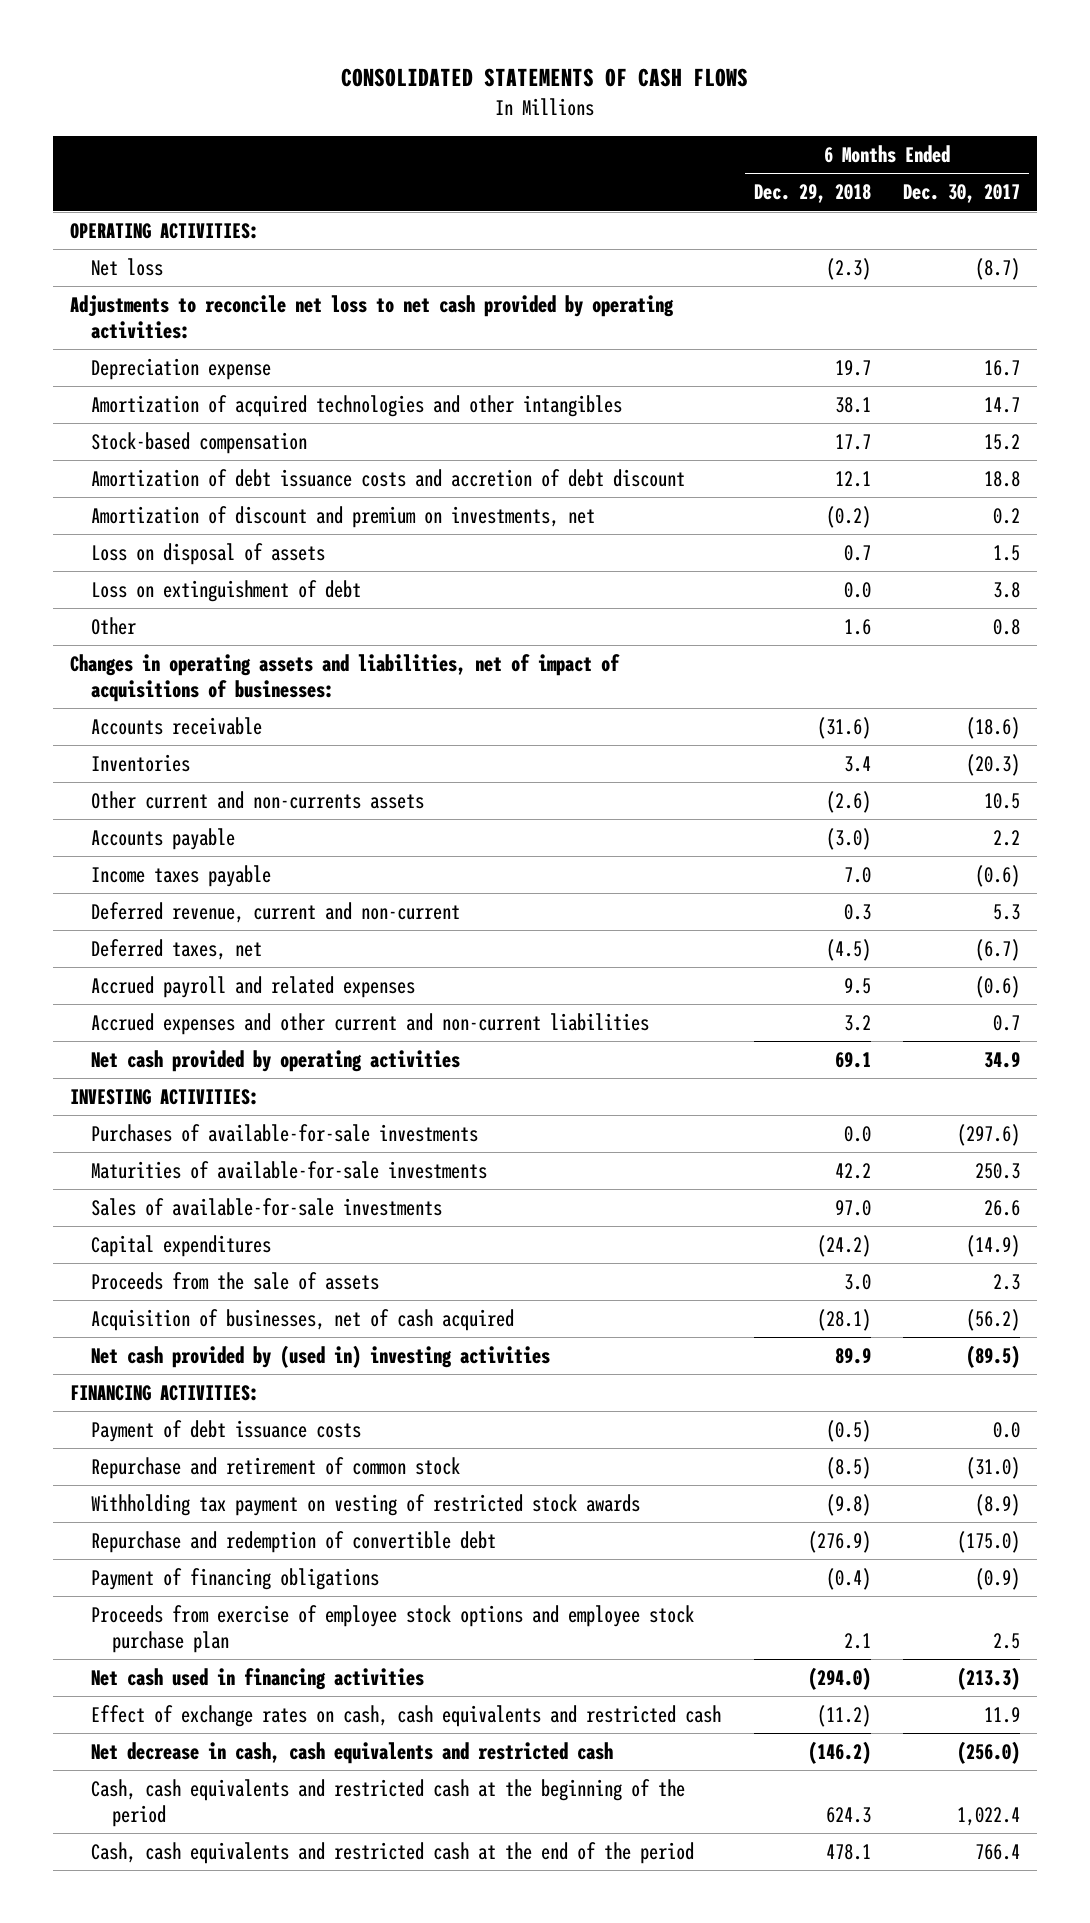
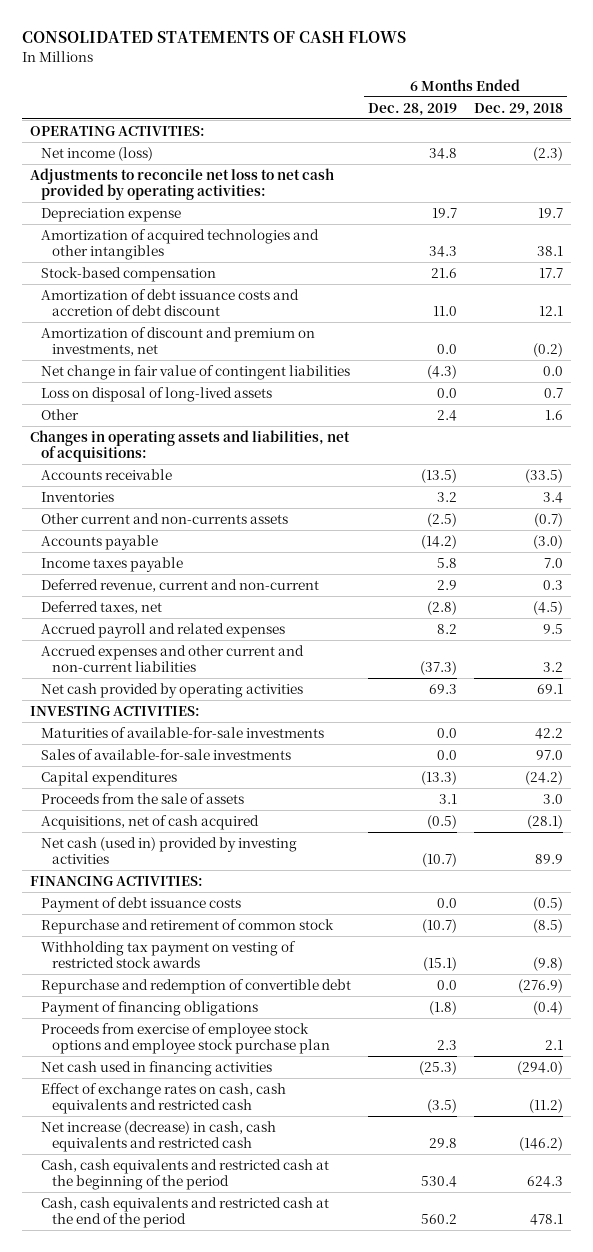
[903,184,1021,204] Dec. 30, 2017 -> none
none -> [368,102,458,116] Dec. 28, 2019
[90,258,163,277] Net loss -> [41,146,154,161] Net income (loss)
[90,580,361,603] Loss on extinguishment of debt -> none
none -> [41,364,351,380] Net change in fair value of contingent liabilities
[90,543,325,566] Loss on disposal of assets -> [41,386,273,402] Loss on disposal of long-lived assets
[69,654,620,702] Changes in operating assets and liabilities, net of impact of acquisitions of businesses: -> [30,429,351,463] Changes in operating assets and liabilities, net of acquisitions:
[816,717,871,740] (31.6) -> [524,468,563,483] (33.5)
[825,791,871,814] (2.6) -> [533,512,563,527] (0.7)
[90,1124,478,1143] Purchases of available-for-sale investments -> none
[90,1309,514,1332] Acquisition of businesses, net of cash acquired -> [41,814,260,830] Acquisitions, net of cash acquired
[90,1345,550,1369] Net cash provided by (used in) investing activities -> [41,836,298,865] Net cash (used in) provided by investing activities
[90,1742,613,1765] Net decrease in cash, cash equivalents and restricted cash -> [41,1120,277,1153] Net increase (decrease) in cash, cash equivalents and restricted cash

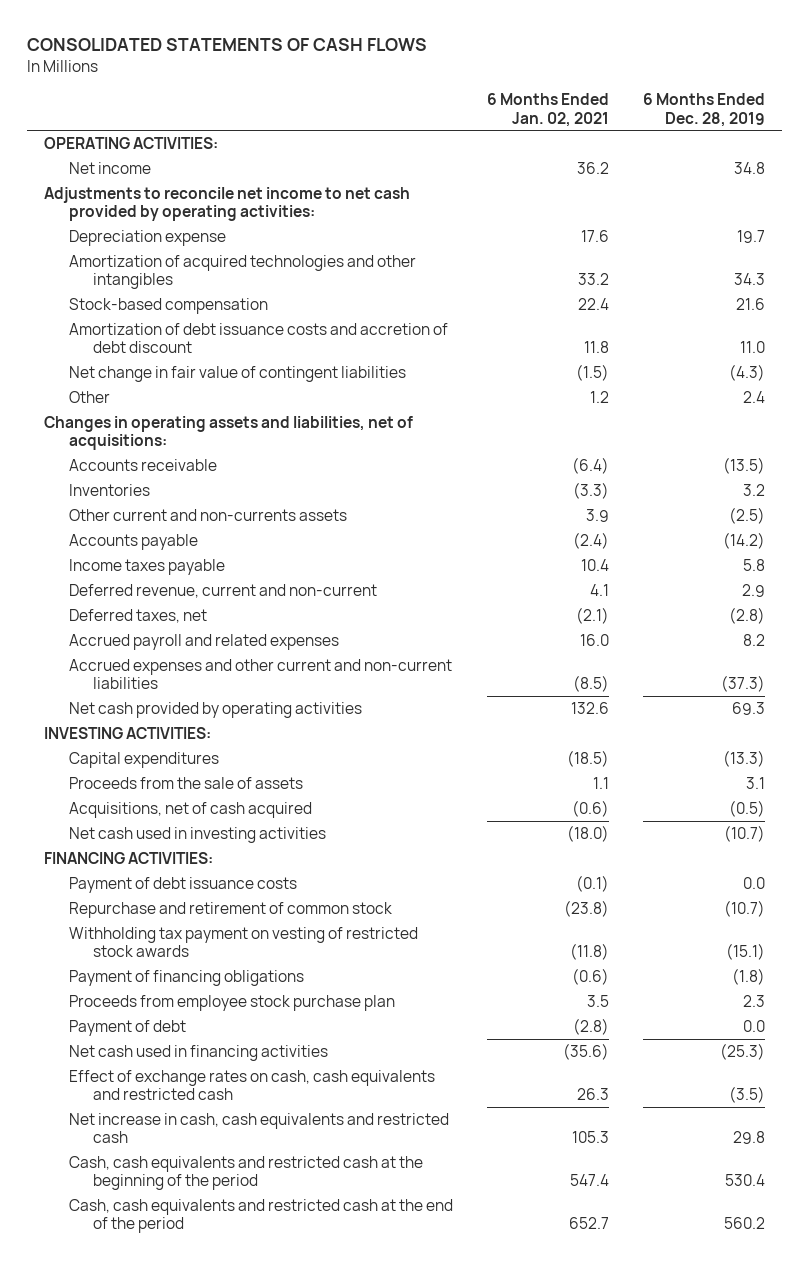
[473,102,563,116] Dec. 29, 2018 -> none
none -> [486,93,609,127] 6 Months Ended Jan. 02, 2021
[41,146,154,161] Net income (loss) -> [68,162,151,175] Net income
[30,167,335,201] Adjustments to reconcile net loss to net cash provided by operating activities: -> [44,187,411,222] Adjustments to reconcile net income to net cash provided by operating activities:
[41,326,316,357] Amortization of discount and premium on investments, net -> none
[41,386,273,402] Loss on disposal of long-lived assets -> none
[41,726,325,738] Maturities of available-for-sale investments -> none
[41,748,292,760] Sales of available-for-sale investments -> none
[41,836,298,865] Net cash (used in) provided by investing activities -> [68,827,326,844] Net cash used in investing activities
[41,978,352,994] Repurchase and redemption of convertible debt -> none
[41,1022,331,1055] Proceeds from exercise of employee stock options and employee stock purchase plan -> [68,995,395,1012] Proceeds from employee stock purchase plan
none -> [68,1020,186,1037] Payment of debt
[41,1120,277,1153] Net increase (decrease) in cash, cash equivalents and restricted cash -> [68,1113,449,1144] Net increase in cash, cash equivalents and restricted cash

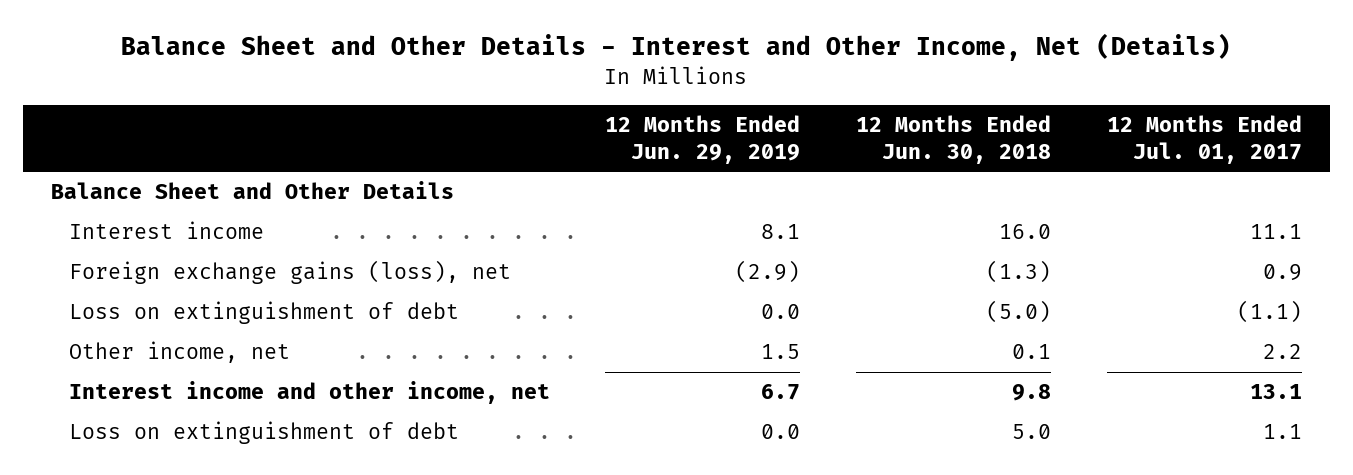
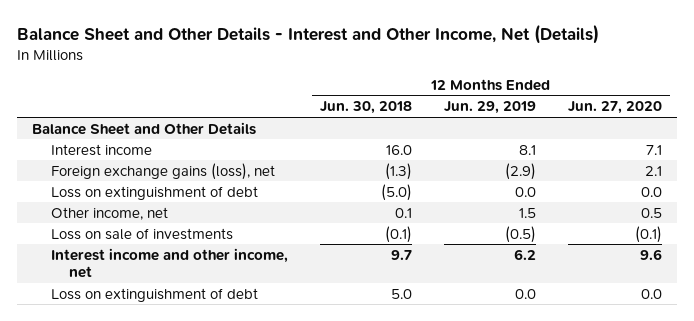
[1106,115,1302,164] 12 Months Ended Jul. 01, 2017 -> none
none -> [567,101,662,115] Jun. 27, 2020
none -> [50,227,233,240] Loss on sale of investments
[761,384,801,401] 6.7 -> [513,248,536,260] 6.2
[1012,384,1052,402] 9.8 -> [390,249,412,260] 9.7

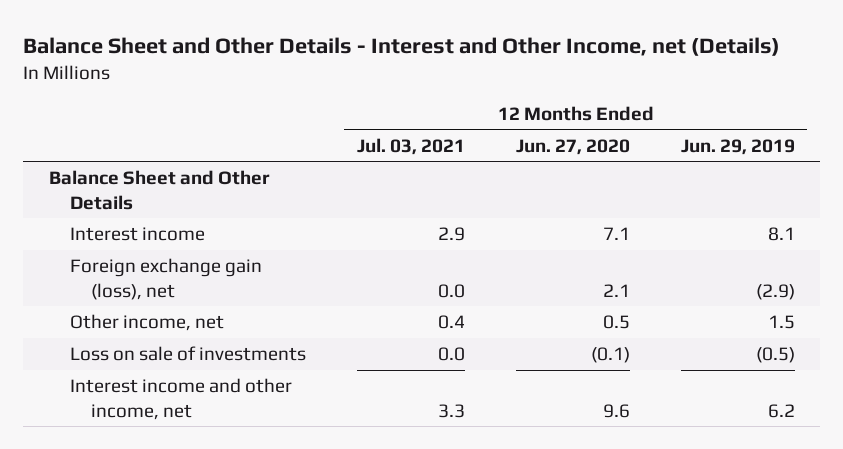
[16,23,599,44] Balance Sheet and Other Details - Interest and Other Income, Net (Details) -> [23,36,781,56] Balance Sheet and Other Details - Interest and Other Income, net (Details)
[319,101,412,115] Jun. 30, 2018 -> none
none -> [356,137,465,155] Jul. 03, 2021
[50,185,258,200] Loss on extinguishment of debt -> none
[50,162,275,180] Foreign exchange gains (loss), net -> [69,258,262,300] Foreign exchange gain (loss), net
[50,287,258,302] Loss on extinguishment of debt -> none

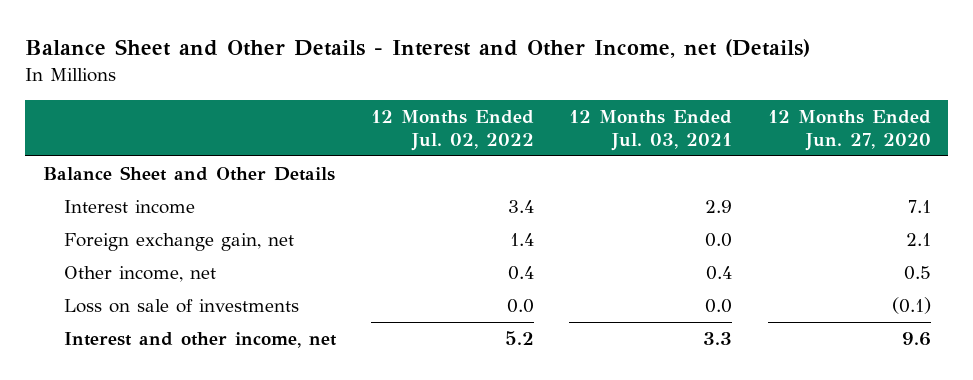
[680,138,795,155] Jun. 29, 2019 -> none
none -> [371,109,535,151] 12 Months Ended Jul. 02, 2022
[69,258,262,300] Foreign exchange gain (loss), net -> [63,232,294,251] Foreign exchange gain, net
[69,378,292,420] Interest income and other income, net -> [63,331,337,348] Interest and other income, net

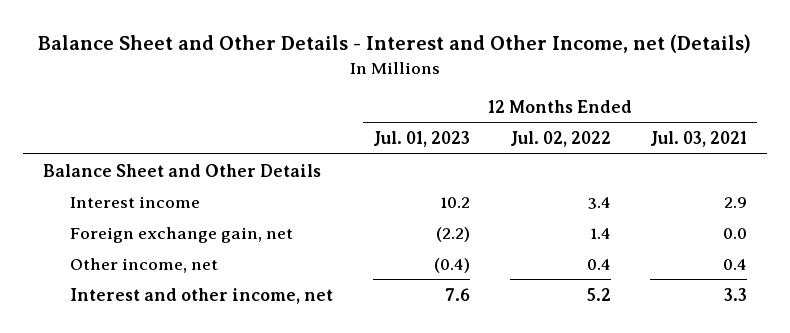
[767,109,931,151] 12 Months Ended Jun. 27, 2020 -> none
none -> [372,131,470,148] Jul. 01, 2023
[63,298,299,313] Loss on sale of investments -> none

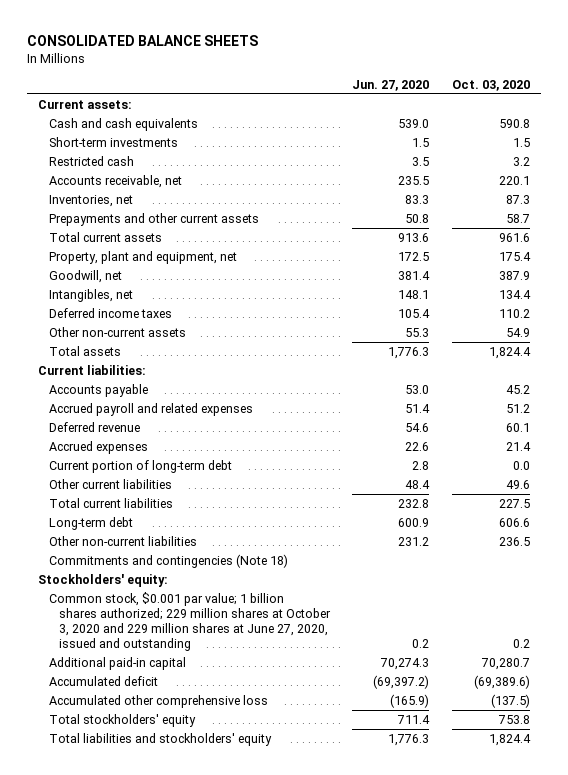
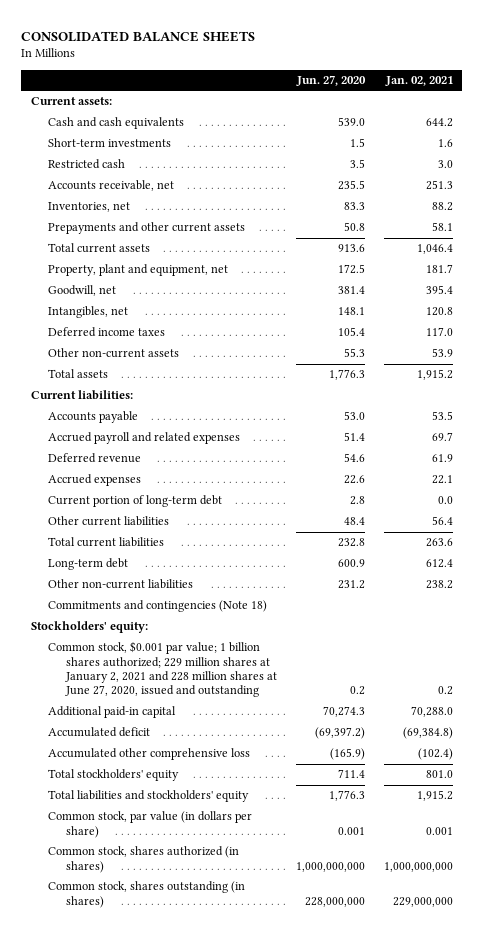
[452,79,531,91] Oct. 03, 2020 -> none
none -> [384,75,453,86] Jan. 02, 2021
[48,591,331,652] Common stock, $0.001 par value; 1 billion shares authorized; 229 million shares at October 3, 2020 and 229 million shares at June 27, 2020, issued and outstanding -> [48,641,278,698] Common stock, $0.001 par value; 1 billion shares authorized; 229 million shares at January 2, 2021 and 228 million shares at June 27, 2020, issued and outstanding
none -> [48,811,253,838] Common stock, par value (in dollars per share)
none -> [48,846,240,873] Common stock, shares authorized (in shares)
none -> [48,881,246,908] Common stock, shares outstanding (in shares)

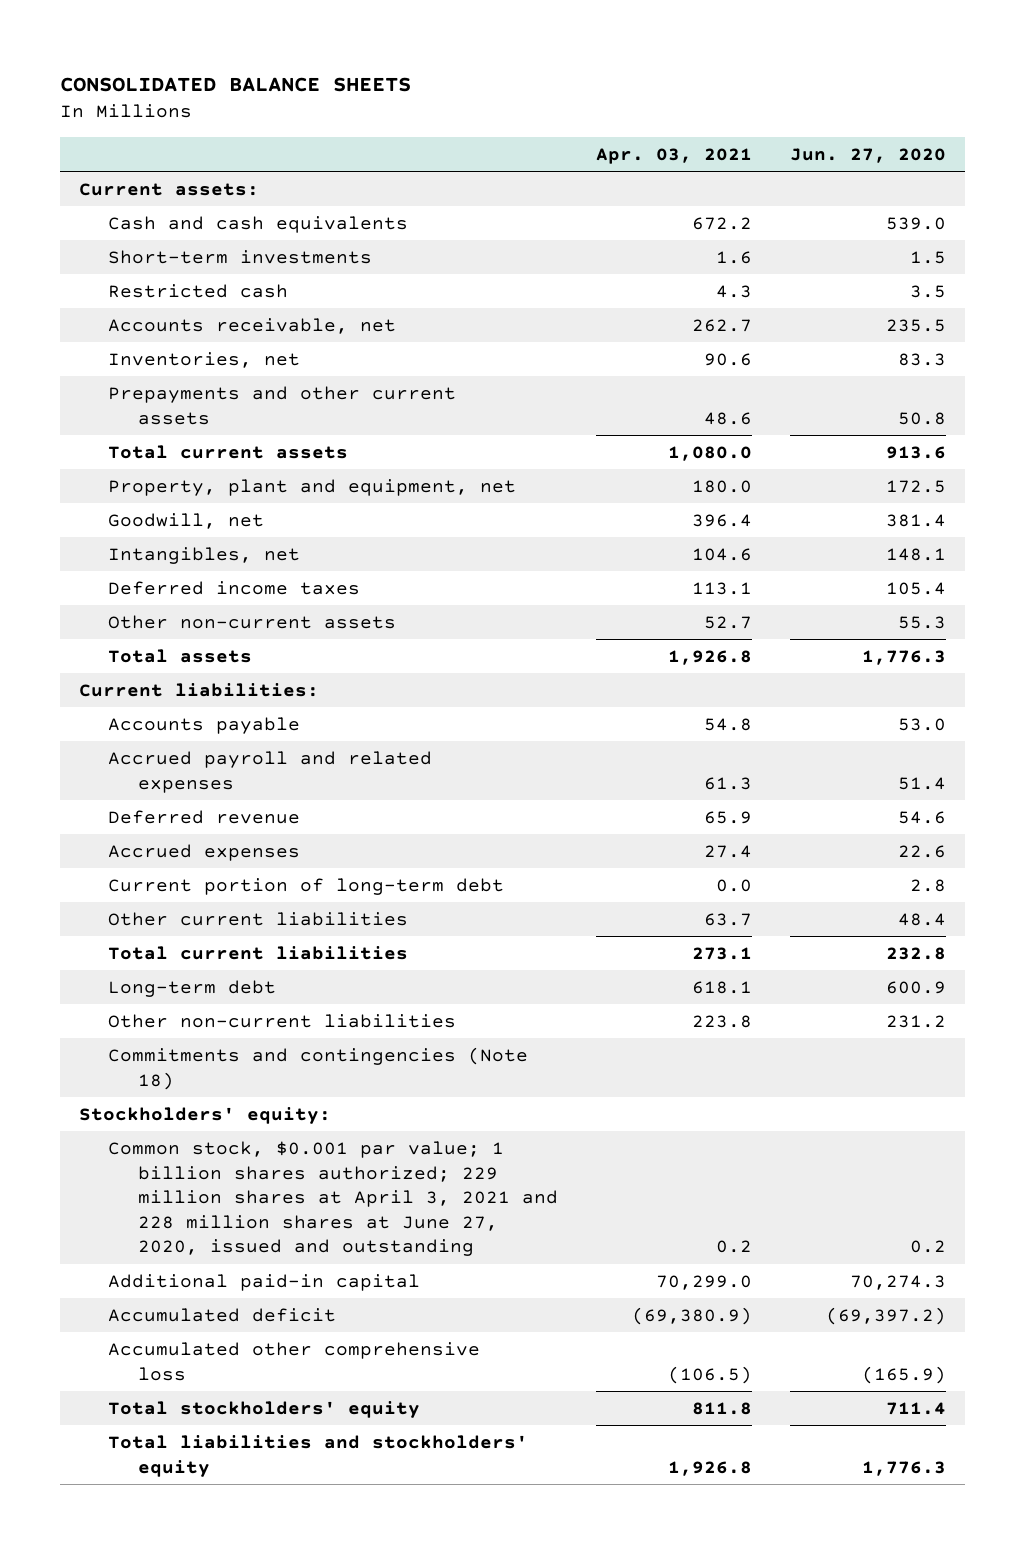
[384,75,453,86] Jan. 02, 2021 -> none
none -> [595,147,752,164] Apr. 03, 2021
[48,641,278,698] Common stock, $0.001 par value; 1 billion shares authorized; 229 million shares at January 2, 2021 and 228 million shares at June 27, 2020, issued and outstanding -> [108,1140,558,1257] Common stock, $0.001 par value; 1 billion shares authorized; 229 million shares at April 3, 2021 and 228 million shares at June 27, 2020, issued and outstanding
[48,811,253,838] Common stock, par value (in dollars per share) -> none
[48,846,240,873] Common stock, shares authorized (in shares) -> none
[48,881,246,908] Common stock, shares outstanding (in shares) -> none

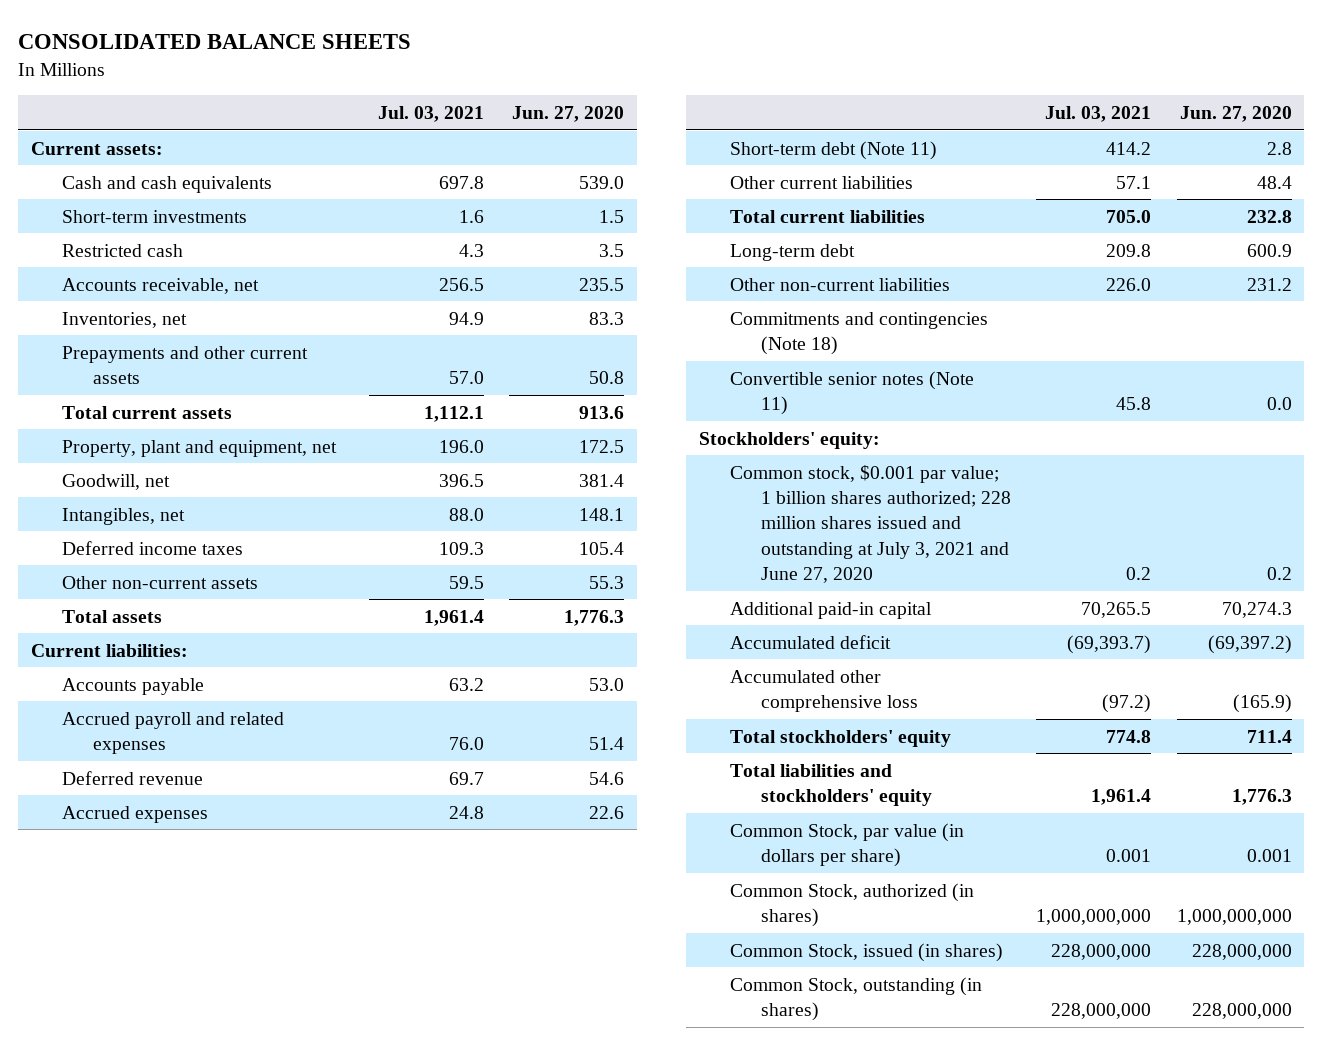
[595,147,752,164] Apr. 03, 2021 -> none
none -> [377,105,484,122] Jul. 03, 2021
[108,877,505,895] Current portion of long-term debt -> none
none -> [729,140,937,160] Short-term debt (Note 11)
none -> [729,370,974,415] Convertible senior notes (Note 11)
[108,1140,558,1257] Common stock, $0.001 par value; 1 billion shares authorized; 229 million shares at April 3, 2021 and 228 million shares at June 27, 2020, issued and outstanding -> [729,464,1011,584] Common stock, $0.001 par value; 1 billion shares authorized; 228 million shares issued and outstanding at July 3, 2021 and June 27, 2020
none -> [729,822,964,867] Common Stock, par value (in dollars per share)
none -> [729,882,974,927] Common Stock, authorized (in shares)
none -> [729,942,1003,962] Common Stock, issued (in shares)
none -> [729,976,982,1021] Common Stock, outstanding (in shares)

